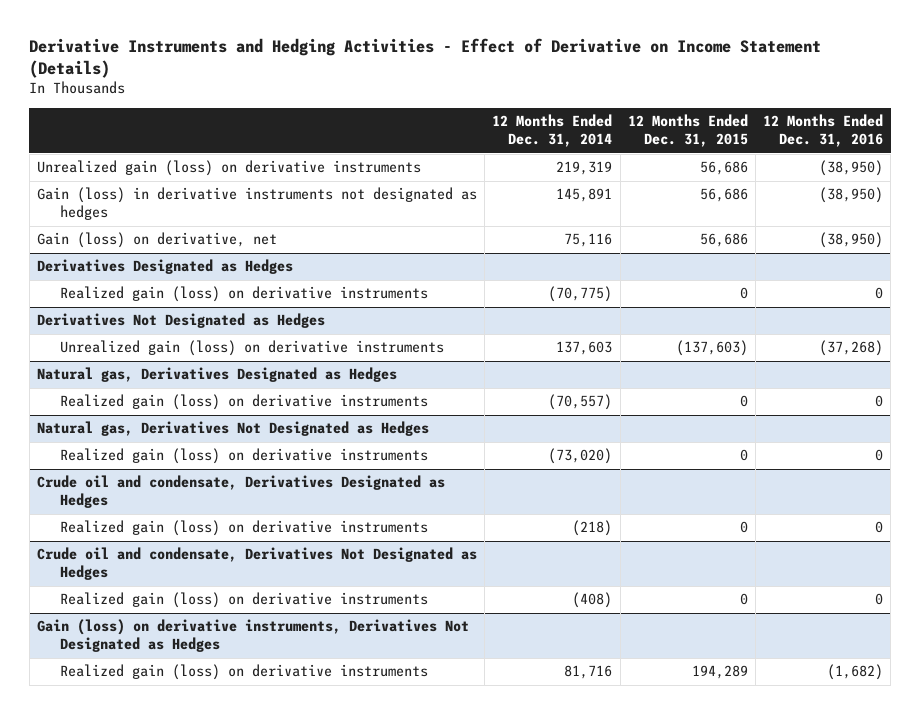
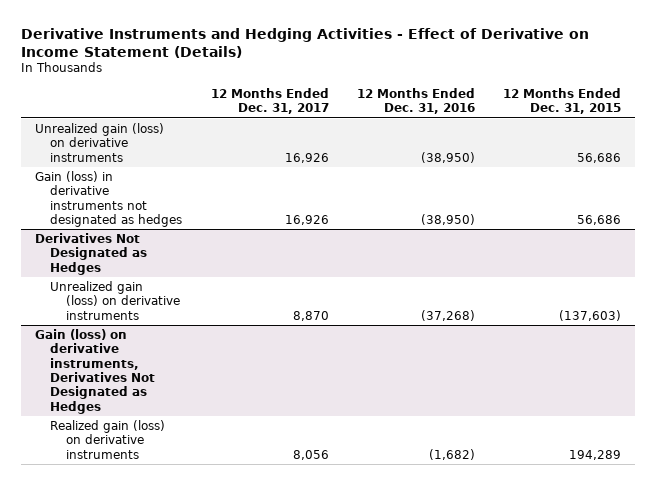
[492,114,613,148] 12 Months Ended Dec. 31, 2014 -> none
none -> [210,87,329,115] 12 Months Ended Dec. 31, 2017
[37,232,278,249] Gain (loss) on derivative, net -> none
[37,259,294,275] Derivatives Designated as Hedges -> none
[59,286,428,303] Realized gain (loss) on derivative instruments -> none
[37,367,398,383] Natural gas, Derivatives Designated as Hedges -> none
[59,394,428,411] Realized gain (loss) on derivative instruments -> none
[37,421,430,437] Natural gas, Derivatives Not Designated as Hedges -> none
[59,448,428,465] Realized gain (loss) on derivative instruments -> none
[37,475,446,509] Crude oil and condensate, Derivatives Designated as Hedges -> none
[59,520,428,537] Realized gain (loss) on derivative instruments -> none
[37,547,478,581] Crude oil and condensate, Derivatives Not Designated as Hedges -> none
[59,592,428,609] Realized gain (loss) on derivative instruments -> none

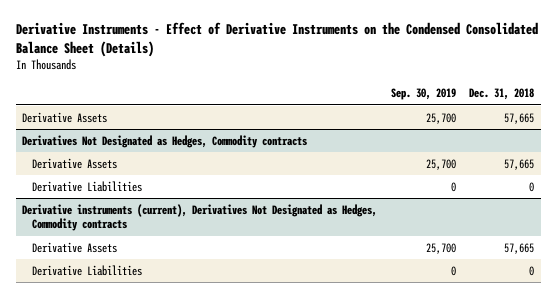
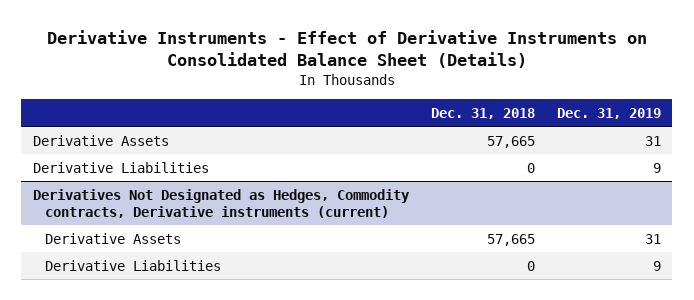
[15,22,538,58] Derivative Instruments - Effect of Derivative Instruments on the Condensed Consolidated Balance Sheet (Details) -> [46,29,647,68] Derivative Instruments - Effect of Derivative Instruments on Consolidated Balance Sheet (Details)
[390,88,456,101] Sep. 30, 2019 -> none
none -> [557,107,662,119] Dec. 31, 2019
[22,134,308,148] Derivatives Not Designated as Hedges, Commodity contracts -> none
[31,157,117,169] Derivative Assets -> none
[22,203,378,232] Derivative instruments (current), Derivatives Not Designated as Hedges, Commodity contracts -> [32,188,410,218] Derivatives Not Designated as Hedges, Commodity contracts, Derivative instruments (current)

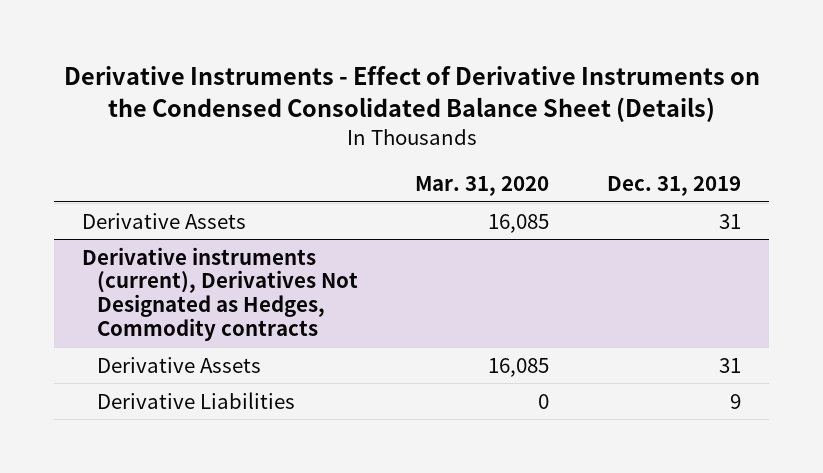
[46,29,647,68] Derivative Instruments - Effect of Derivative Instruments on Consolidated Balance Sheet (Details) -> [63,66,760,123] Derivative Instruments - Effect of Derivative Instruments on the Condensed Consolidated Balance Sheet (Details)
[430,107,535,119] Dec. 31, 2018 -> none
none -> [415,176,550,197] Mar. 31, 2020
[32,161,209,173] Derivative Liabilities -> none
[32,188,410,218] Derivatives Not Designated as Hedges, Commodity contracts, Derivative instruments (current) -> [82,246,358,342] Derivative instruments (current), Derivatives Not Designated as Hedges, Commodity contracts

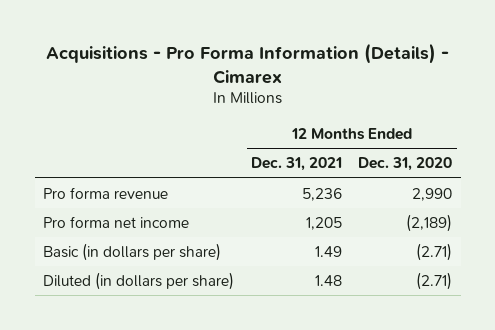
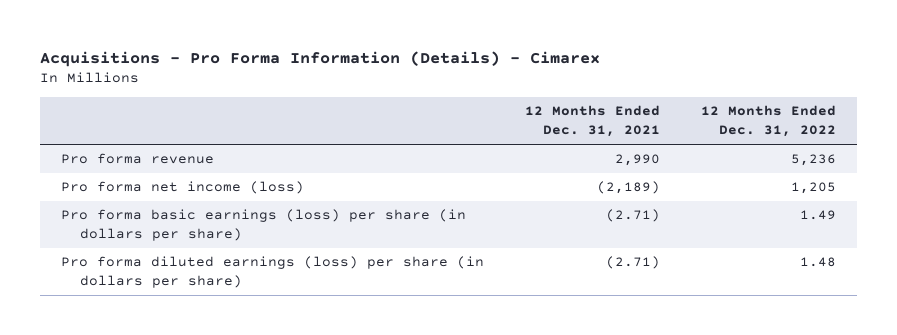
[358,157,453,172] Dec. 31, 2020 -> none
none -> [701,105,837,138] 12 Months Ended Dec. 31, 2022
[301,187,342,201] 5,236 -> [614,154,660,167] 2,990
[42,215,189,228] Pro forma net income -> [60,181,304,195] Pro forma net income (loss)
[305,216,342,230] 1,205 -> [596,181,660,195] (2,189)
[42,242,221,261] Basic (in dollars per share) -> [60,209,466,242] Pro forma basic earnings (loss) per share (in dollars per share)
[314,245,342,257] 1.49 -> [605,209,660,223] (2.71)
[42,271,234,290] Diluted (in dollars per share) -> [60,256,484,289] Pro forma diluted earnings (loss) per share (in dollars per share)
[314,274,342,286] 1.48 -> [605,256,660,270] (2.71)

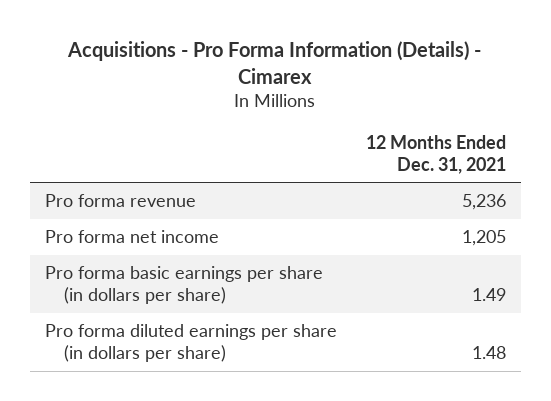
[701,105,837,138] 12 Months Ended Dec. 31, 2022 -> none
[614,154,660,167] 2,990 -> [461,194,506,211] 5,236
[60,181,304,195] Pro forma net income (loss) -> [44,230,219,244] Pro forma net income
[596,181,660,195] (2,189) -> [461,230,506,247] 1,205
[60,209,466,242] Pro forma basic earnings (loss) per share (in dollars per share) -> [44,266,323,304] Pro forma basic earnings per share (in dollars per share)
[605,209,660,223] (2.71) -> [471,287,506,301] 1.49
[60,256,484,289] Pro forma diluted earnings (loss) per share (in dollars per share) -> [44,324,337,362] Pro forma diluted earnings per share (in dollars per share)
[605,256,660,270] (2.71) -> [471,345,506,359] 1.48

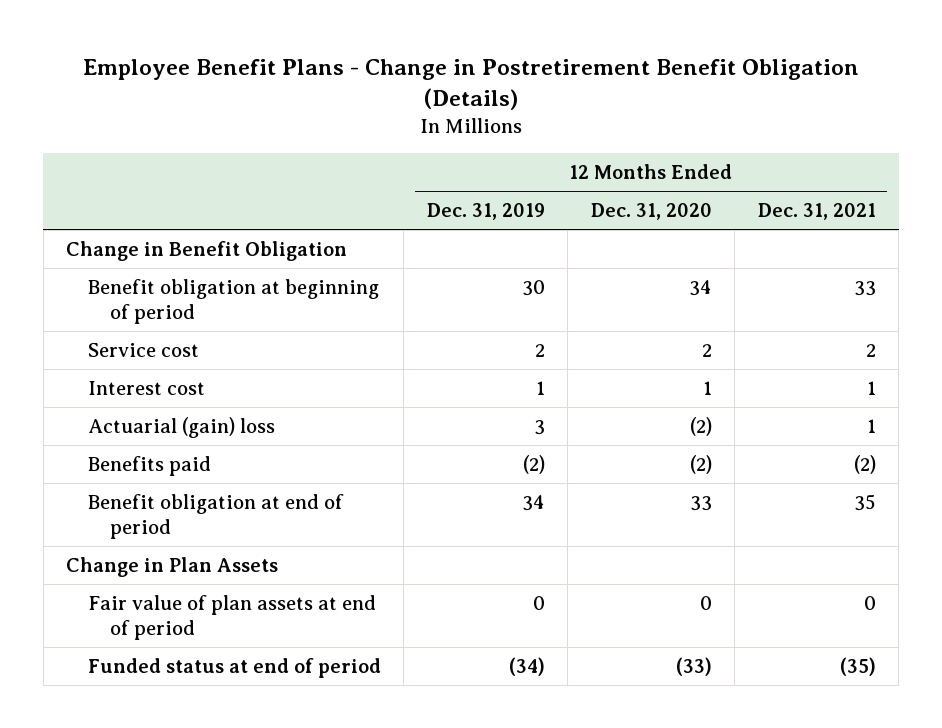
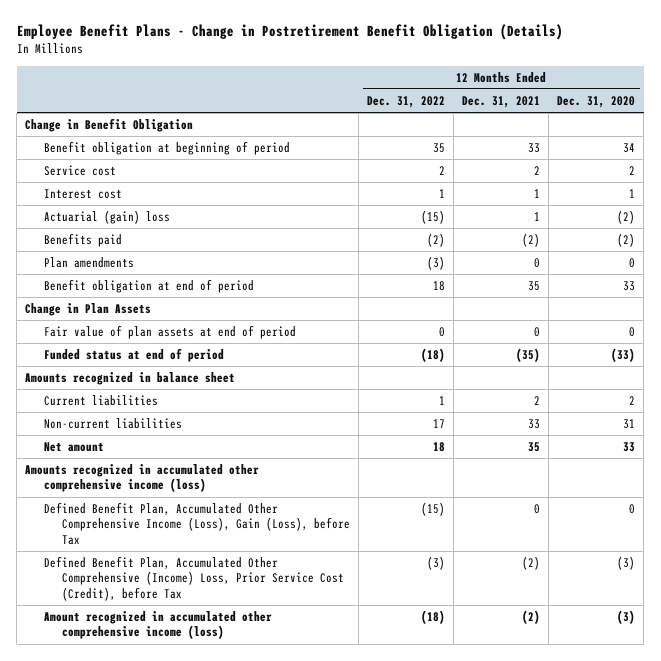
[426,203,545,221] Dec. 31, 2019 -> none
none -> [367,95,446,108] Dec. 31, 2022
none -> [43,256,134,268] Plan amendments
none -> [25,371,236,385] Amounts recognized in balance sheet
none -> [43,394,158,406] Current liabilities
none -> [43,417,182,429] Non-current liabilities
none -> [43,441,104,452] Net amount
none -> [25,463,260,493] Amounts recognized in accumulated other comprehensive income (loss)
none -> [43,501,351,545] Defined Benefit Plan, Accumulated Other Comprehensive Income (Loss), Gain (Loss), before Tax
none -> [43,555,345,601] Defined Benefit Plan, Accumulated Other Comprehensive (Income) Loss, Prior Service Cost (Credit), before Tax
none -> [43,610,272,640] Amount recognized in accumulated other comprehensive income (loss)

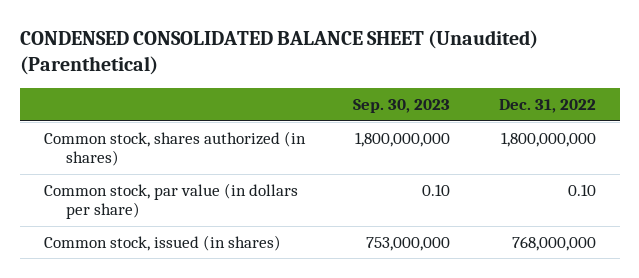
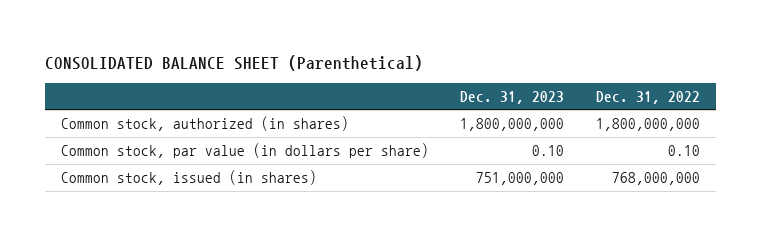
[19,30,538,76] CONDENSED CONSOLIDATED BALANCE SHEET (Unaudited) (Parenthetical) -> [44,54,423,71] CONSOLIDATED BALANCE SHEET (Parenthetical)
[353,99,451,114] Sep. 30, 2023 -> none
none -> [460,90,565,104] Dec. 31, 2023
[43,130,306,167] Common stock, shares authorized (in shares) -> [60,116,349,132] Common stock, authorized (in shares)

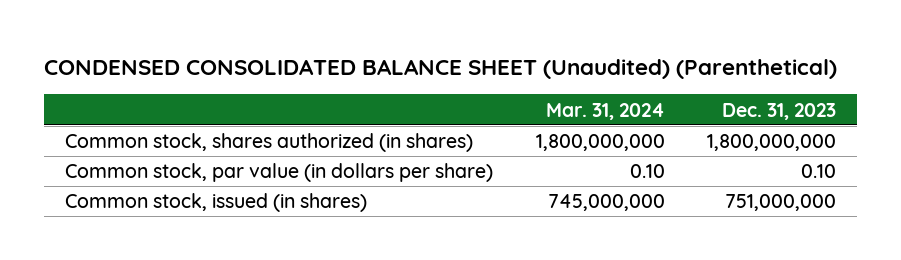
[44,54,423,71] CONSOLIDATED BALANCE SHEET (Parenthetical) -> [44,58,838,79] CONDENSED CONSOLIDATED BALANCE SHEET (Unaudited) (Parenthetical)
[595,90,700,104] Dec. 31, 2022 -> none
none -> [545,102,665,120] Mar. 31, 2024
[60,116,349,132] Common stock, authorized (in shares) -> [65,133,474,153] Common stock, shares authorized (in shares)

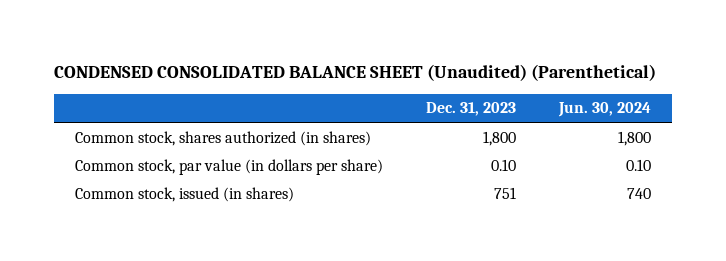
[545,102,665,120] Mar. 31, 2024 -> none
none -> [557,102,651,118] Jun. 30, 2024
[706,134,836,152] 1,800,000,000 -> [482,130,516,146] 1,800
[724,194,836,212] 751,000,000 -> [493,186,516,199] 751

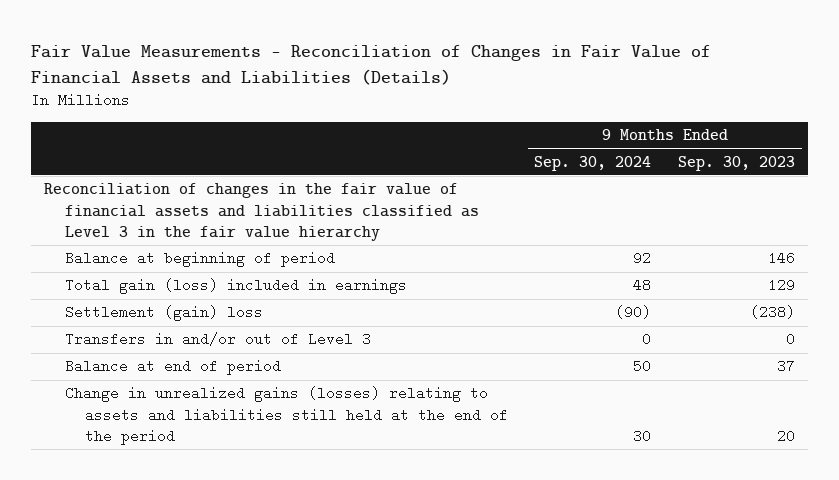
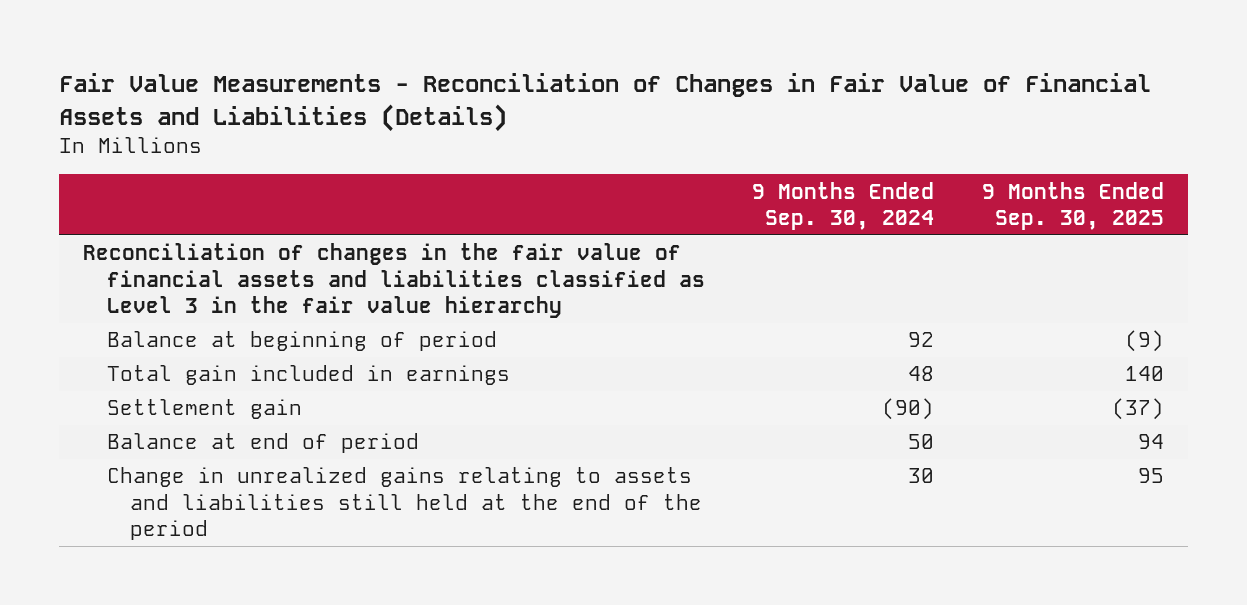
[678,155,796,171] Sep. 30, 2023 -> none
none -> [982,181,1165,231] 9 Months Ended Sep. 30, 2025
[64,332,371,347] Transfers in and/or out of Level 3 -> none
[64,278,407,295] Total gain (loss) included in earnings -> [106,365,510,386] Total gain included in earnings
[64,305,263,322] Settlement (gain) loss -> [106,399,302,420] Settlement gain
[64,386,508,445] Change in unrealized gains (losses) relating to assets and liabilities still held at the end of the period -> [106,467,703,541] Change in unrealized gains relating to assets and liabilities still held at the end of the period

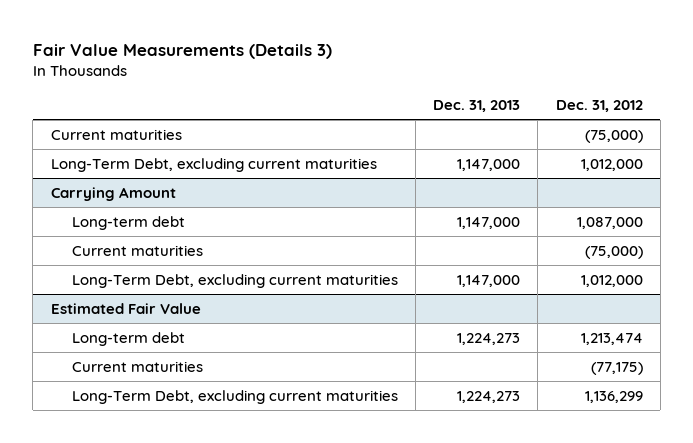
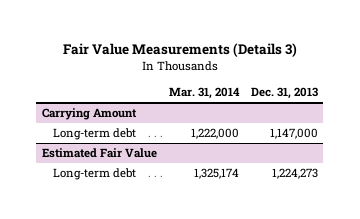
[555,100,643,113] Dec. 31, 2012 -> none
none -> [168,87,240,100] Mar. 31, 2014
[50,128,182,140] Current maturities -> none
[50,157,377,172] Long-Term Debt, excluding current maturities -> none
[71,244,203,256] Current maturities -> none
[71,273,398,288] Long-Term Debt, excluding current maturities -> none
[71,360,203,372] Current maturities -> none
[71,389,398,404] Long-Term Debt, excluding current maturities -> none

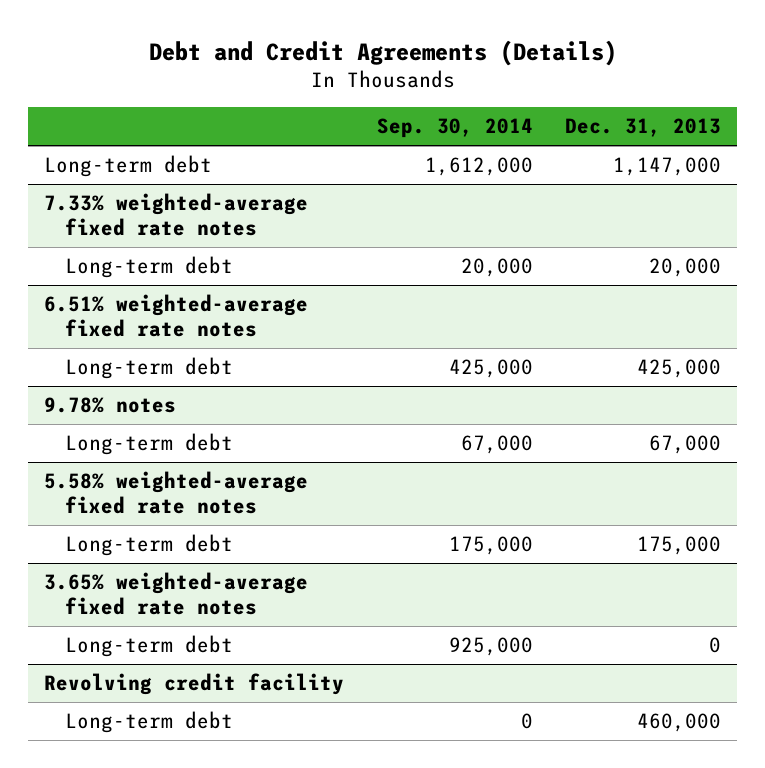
[62,43,297,58] Fair Value Measurements (Details 3) -> [148,39,617,66] Debt and Credit Agreements (Details)
[168,87,240,100] Mar. 31, 2014 -> none
none -> [376,118,533,139] Sep. 30, 2014
[42,108,138,121] Carrying Amount -> none
[42,148,158,159] Estimated Fair Value -> none
none -> [44,192,309,237] 7.33% weighted-average fixed rate notes
[271,168,318,180] 1,224,273 -> [649,257,722,277] 20,000
none -> [44,293,309,338] 6.51% weighted-average fixed rate notes
none -> [65,356,234,379] Long-term debt
none -> [44,396,177,413] 9.78% notes
none -> [65,432,234,455] Long-term debt
none -> [44,470,309,515] 5.58% weighted-average fixed rate notes
none -> [65,533,234,556] Long-term debt
none -> [44,571,309,616] 3.65% weighted-average fixed rate notes
none -> [65,634,234,657] Long-term debt
none -> [44,672,345,695] Revolving credit facility
none -> [65,710,234,733] Long-term debt

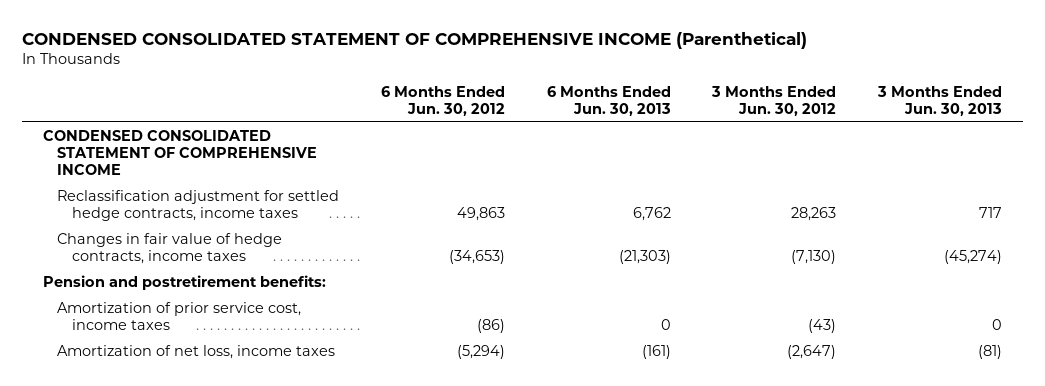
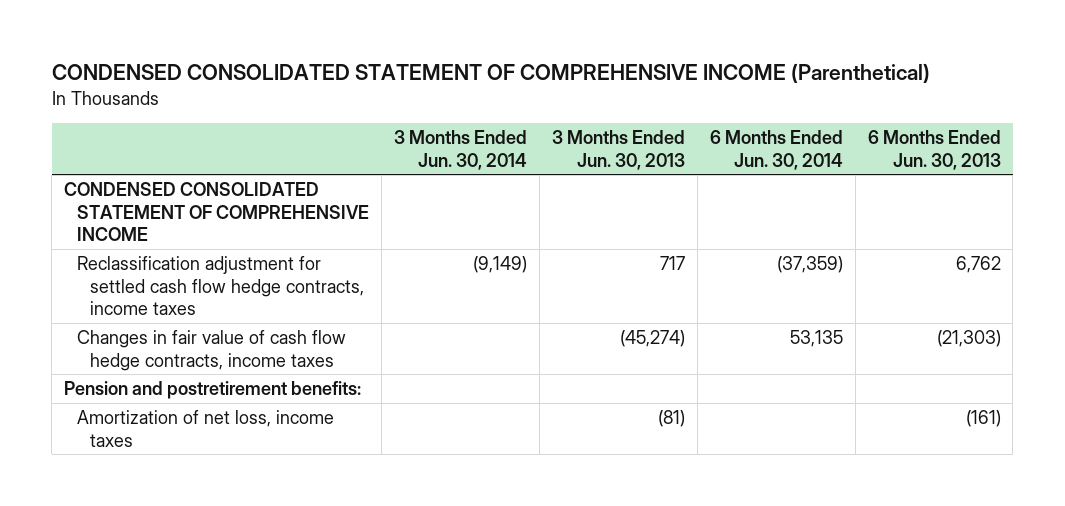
[380,85,505,117] 6 Months Ended Jun. 30, 2012 -> none
[711,85,837,117] 3 Months Ended Jun. 30, 2012 -> none
none -> [394,130,528,170] 3 Months Ended Jun. 30, 2014
none -> [709,130,843,170] 6 Months Ended Jun. 30, 2014
[57,189,340,222] Reclassification adjustment for settled hedge contracts, income taxes -> [77,256,364,316] Reclassification adjustment for settled cash flow hedge contracts, income taxes
[57,232,283,265] Changes in fair value of hedge contracts, income taxes -> [77,330,347,371] Changes in fair value of cash flow hedge contracts, income taxes
[57,301,302,331] Amortization of prior service cost, income taxes -> none

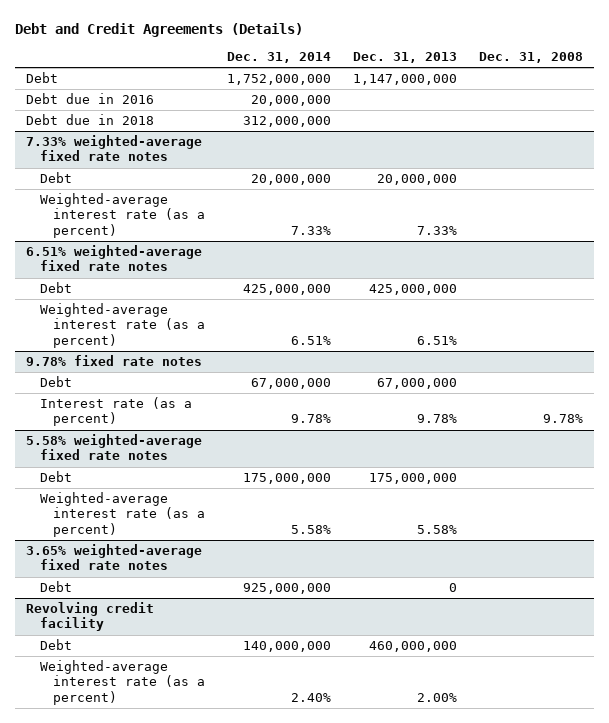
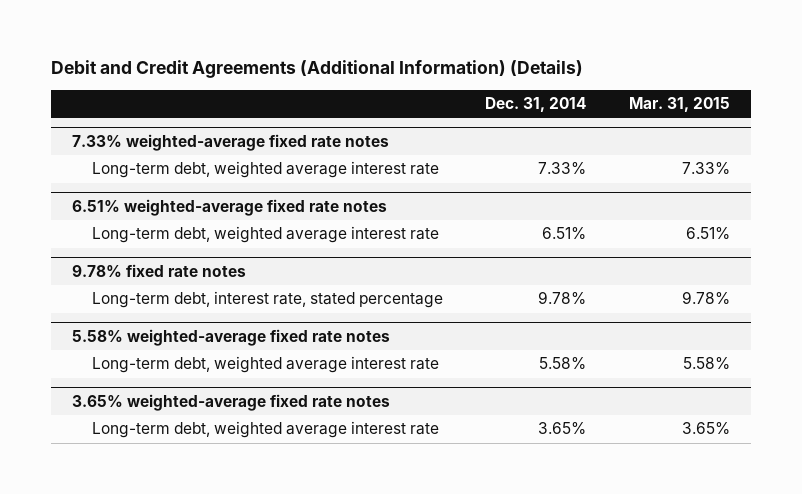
[14,23,303,38] Debt and Credit Agreements (Details) -> [50,60,583,79] Debit and Credit Agreements (Additional Information) (Details)
[353,52,458,64] Dec. 31, 2013 -> none
[479,52,584,64] Dec. 31, 2008 -> none
none -> [629,96,731,112] Mar. 31, 2015
[25,72,58,84] Debt -> none
[25,93,154,105] Debt due in 2016 -> none
[25,114,154,126] Debt due in 2018 -> none
[39,172,72,184] Debt -> none
[39,193,206,238] Weighted-average interest rate (as a percent) -> [91,161,439,179] Long-term debt, weighted average interest rate
[39,282,72,294] Debt -> none
[39,303,206,348] Weighted-average interest rate (as a percent) -> [91,226,439,244] Long-term debt, weighted average interest rate
[39,376,72,388] Debt -> none
[39,397,192,427] Interest rate (as a percent) -> [91,291,443,309] Long-term debt, interest rate, stated percentage
[39,471,72,483] Debt -> none
[39,492,206,537] Weighted-average interest rate (as a percent) -> [91,356,439,374] Long-term debt, weighted average interest rate
[39,581,72,593] Debt -> none
[25,602,154,632] Revolving credit facility -> none
[39,639,72,651] Debt -> none
[39,660,206,705] Weighted-average interest rate (as a percent) -> [91,421,439,439] Long-term debt, weighted average interest rate
[291,692,332,702] 2.40% -> [538,422,587,435] 3.65%

